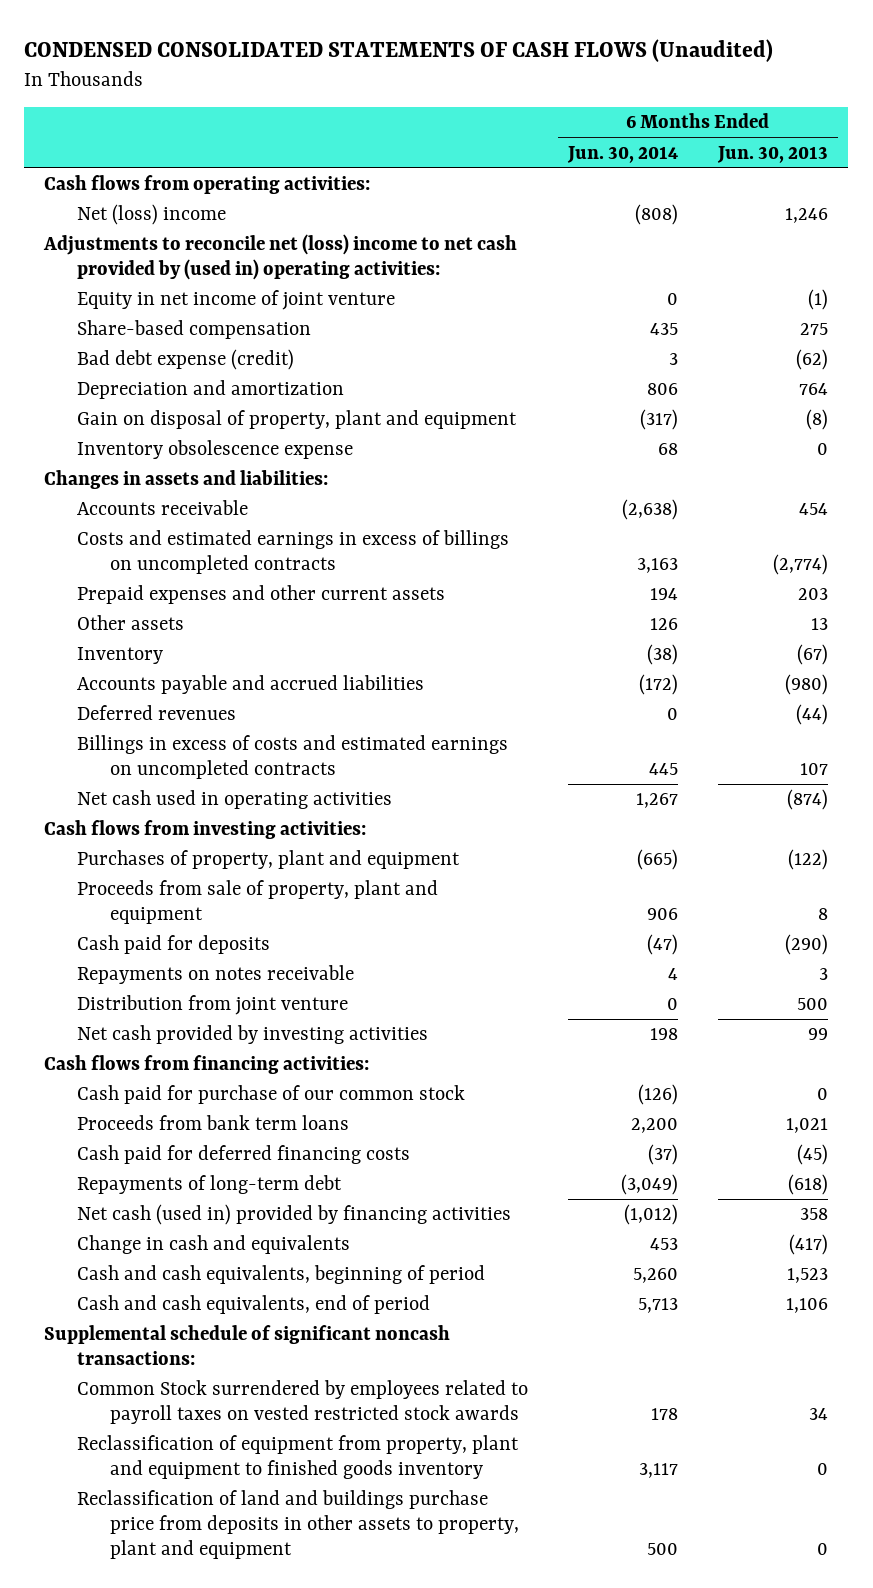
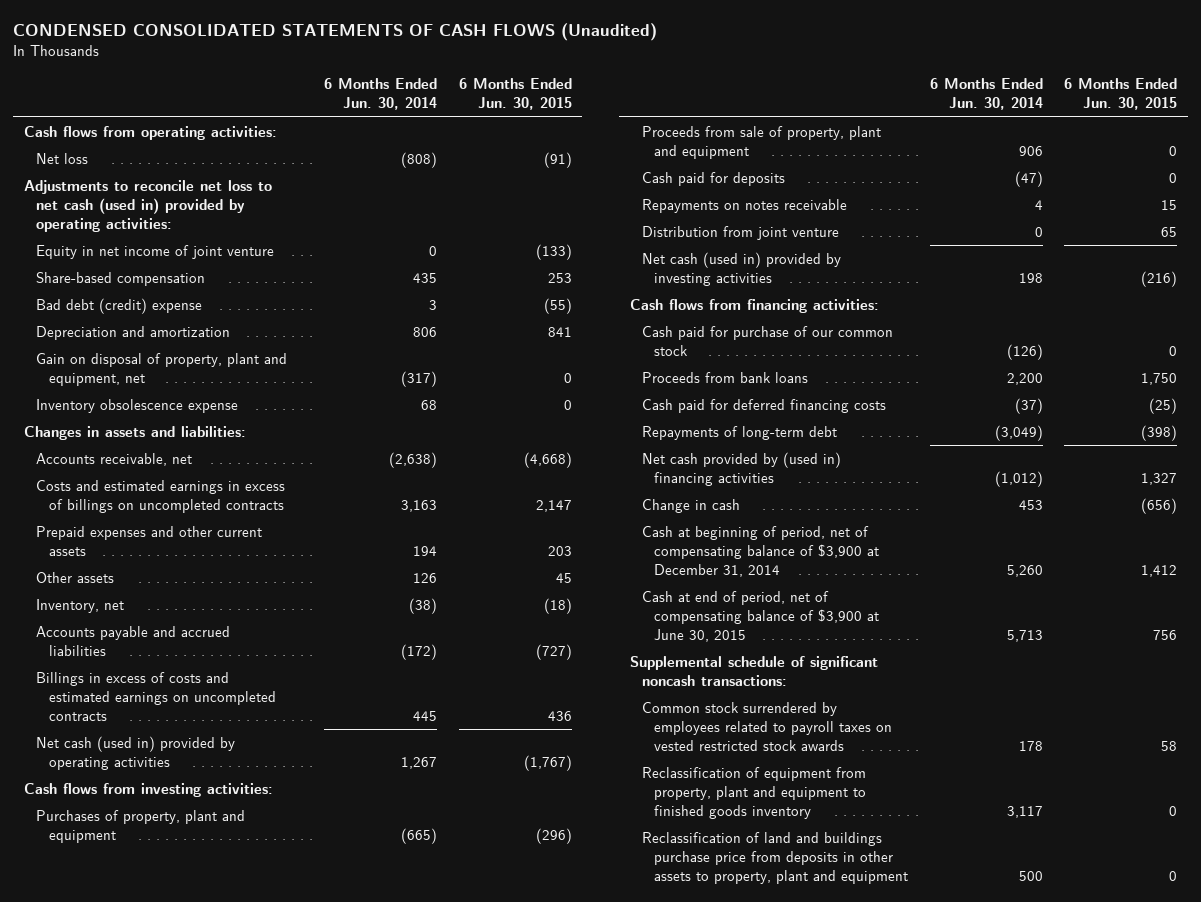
[717,145,829,163] Jun. 30, 2013 -> none
none -> [458,78,572,111] 6 Months Ended Jun. 30, 2015
[76,204,226,226] Net (loss) income -> [36,152,89,164] Net loss
[43,234,518,281] Adjustments to reconcile net (loss) income to net cash provided by (used in) operating activities: -> [24,179,273,232] Adjustments to reconcile net loss to net cash (used in) provided by operating activities:
[76,349,294,371] Bad debt expense (credit) -> [36,297,203,314] Bad debt (credit) expense
[76,410,517,430] Gain on disposal of property, plant and equipment -> [36,352,288,386] Gain on disposal of property, plant and equipment, net
[76,500,248,516] Accounts receivable -> [36,452,193,466] Accounts receivable, net
[76,647,163,665] Inventory -> [36,598,125,613] Inventory, net
[76,705,236,721] Deferred revenues -> none
[76,790,392,810] Net cash used in operating activities -> [36,735,236,770] Net cash (used in) provided by operating activities
[76,1025,428,1045] Net cash provided by investing activities -> [642,251,842,286] Net cash (used in) provided by investing activities
[76,1115,349,1131] Proceeds from bank term loans -> [642,371,809,383] Proceeds from bank loans
[76,1204,511,1226] Net cash (used in) provided by financing activities -> [642,451,842,486] Net cash provided by (used in) financing activities
[76,1235,350,1255] Change in cash and equivalents -> [642,498,741,513] Change in cash
[76,1265,485,1285] Cash and cash equivalents, beginning of period -> [642,525,880,577] Cash at beginning of period, net of compensating balance of $3,900 at December 31, 2014
[76,1295,430,1315] Cash and cash equivalents, end of period -> [642,590,880,642] Cash at end of period, net of compensating balance of $3,900 at June 30, 2015
[76,1380,528,1425] Common Stock surrendered by employees related to payroll taxes on vested restricted stock awards -> [642,701,893,751] Common stock surrendered by employees related to payroll taxes on vested restricted stock awards

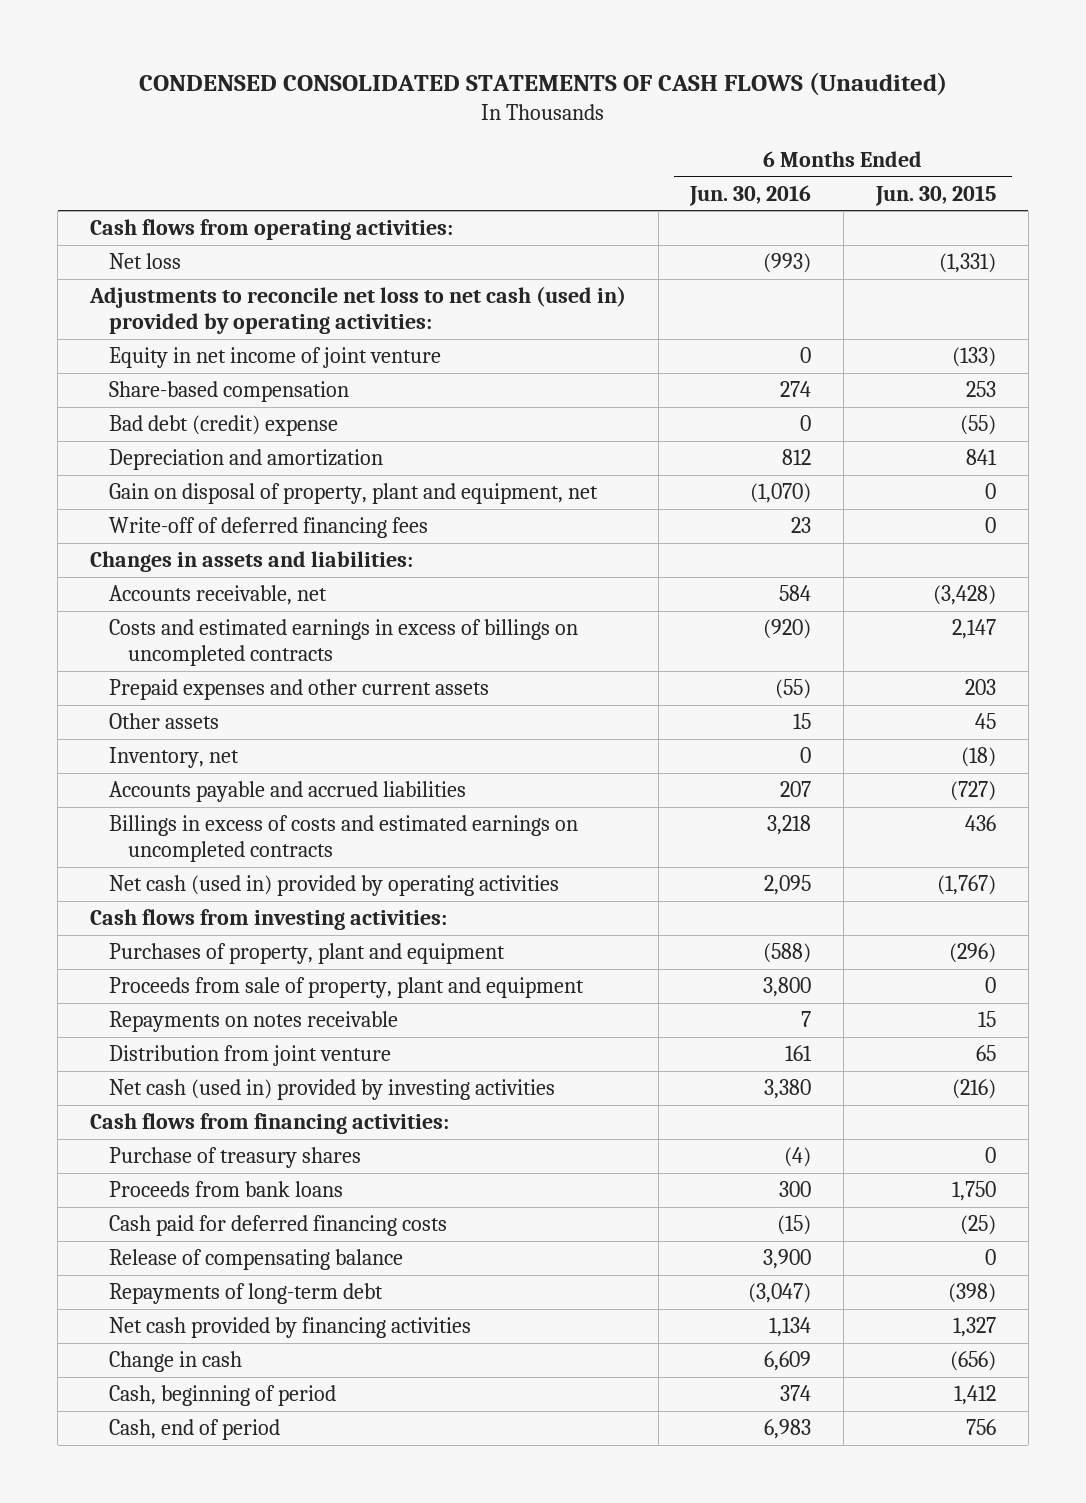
[324,78,438,111] 6 Months Ended Jun. 30, 2014 -> none
none -> [689,184,812,206] Jun. 30, 2016
[543,151,572,168] (91) -> [939,253,997,274] (1,331)
[36,398,239,413] Inventory obsolescence expense -> none
none -> [108,517,428,539] Write-off of deferred financing fees
[523,451,572,468] (4,668) -> [933,585,997,606] (3,428)
[642,171,786,186] Cash paid for deposits -> none
[642,325,894,356] Cash paid for purchase of our common stock -> [108,1147,361,1169] Purchase of treasury shares
none -> [108,1249,403,1271] Release of compensating balance
[642,451,842,486] Net cash provided by (used in) financing activities -> [108,1317,471,1339] Net cash provided by financing activities
[629,655,878,686] Supplemental schedule of significant noncash transactions: -> none
[642,701,893,751] Common stock surrendered by employees related to payroll taxes on vested restricted stock awards -> none
[642,766,867,819] Reclassification of equipment from property, plant and equipment to finished goods inventory -> none
[642,831,909,884] Reclassification of land and buildings purchase price from deposits in other assets to property, plant and equipment -> none
[642,525,880,577] Cash at beginning of period, net of compensating balance of $3,900 at December 31, 2014 -> [108,1385,336,1407] Cash, beginning of period
[642,590,880,642] Cash at end of period, net of compensating balance of $3,900 at June 30, 2015 -> [108,1419,280,1441] Cash, end of period

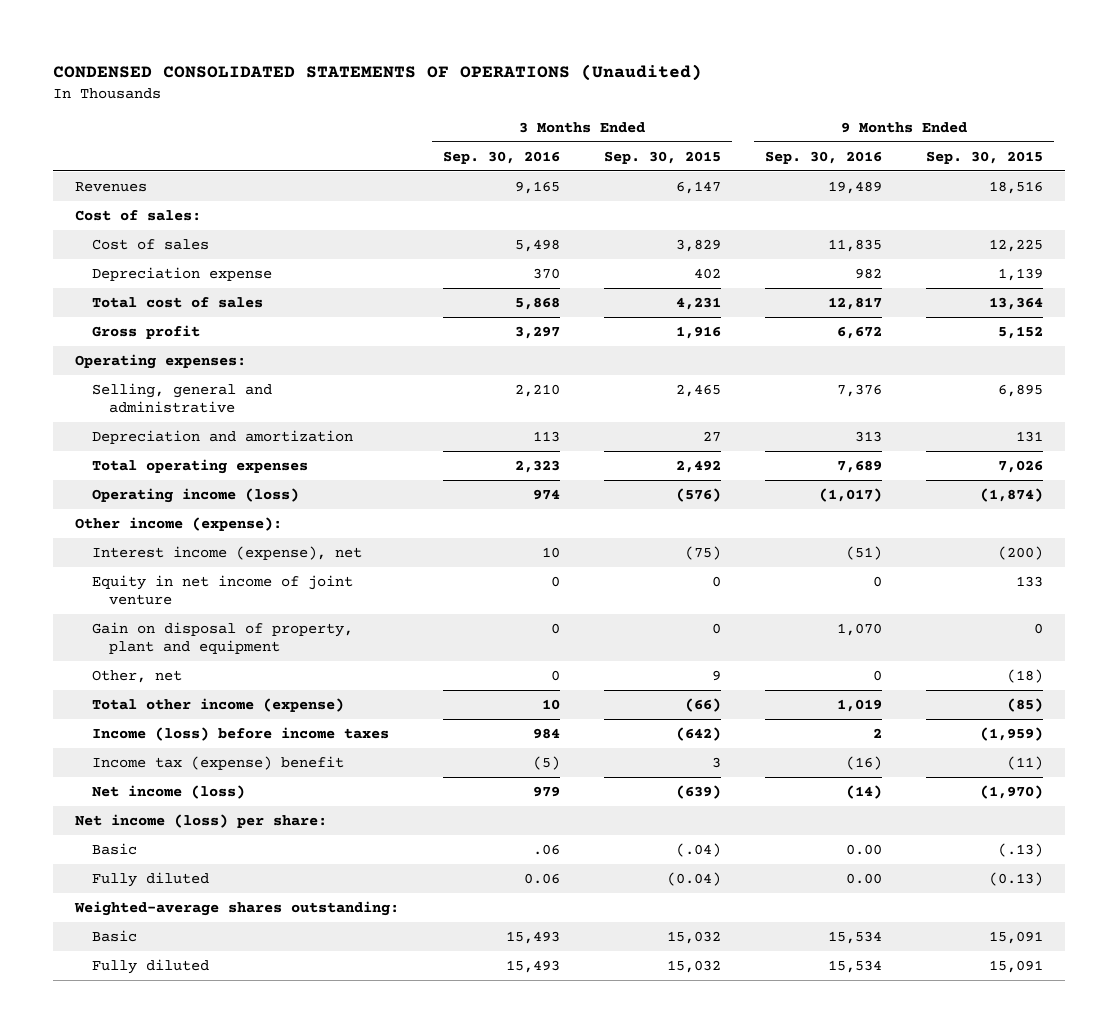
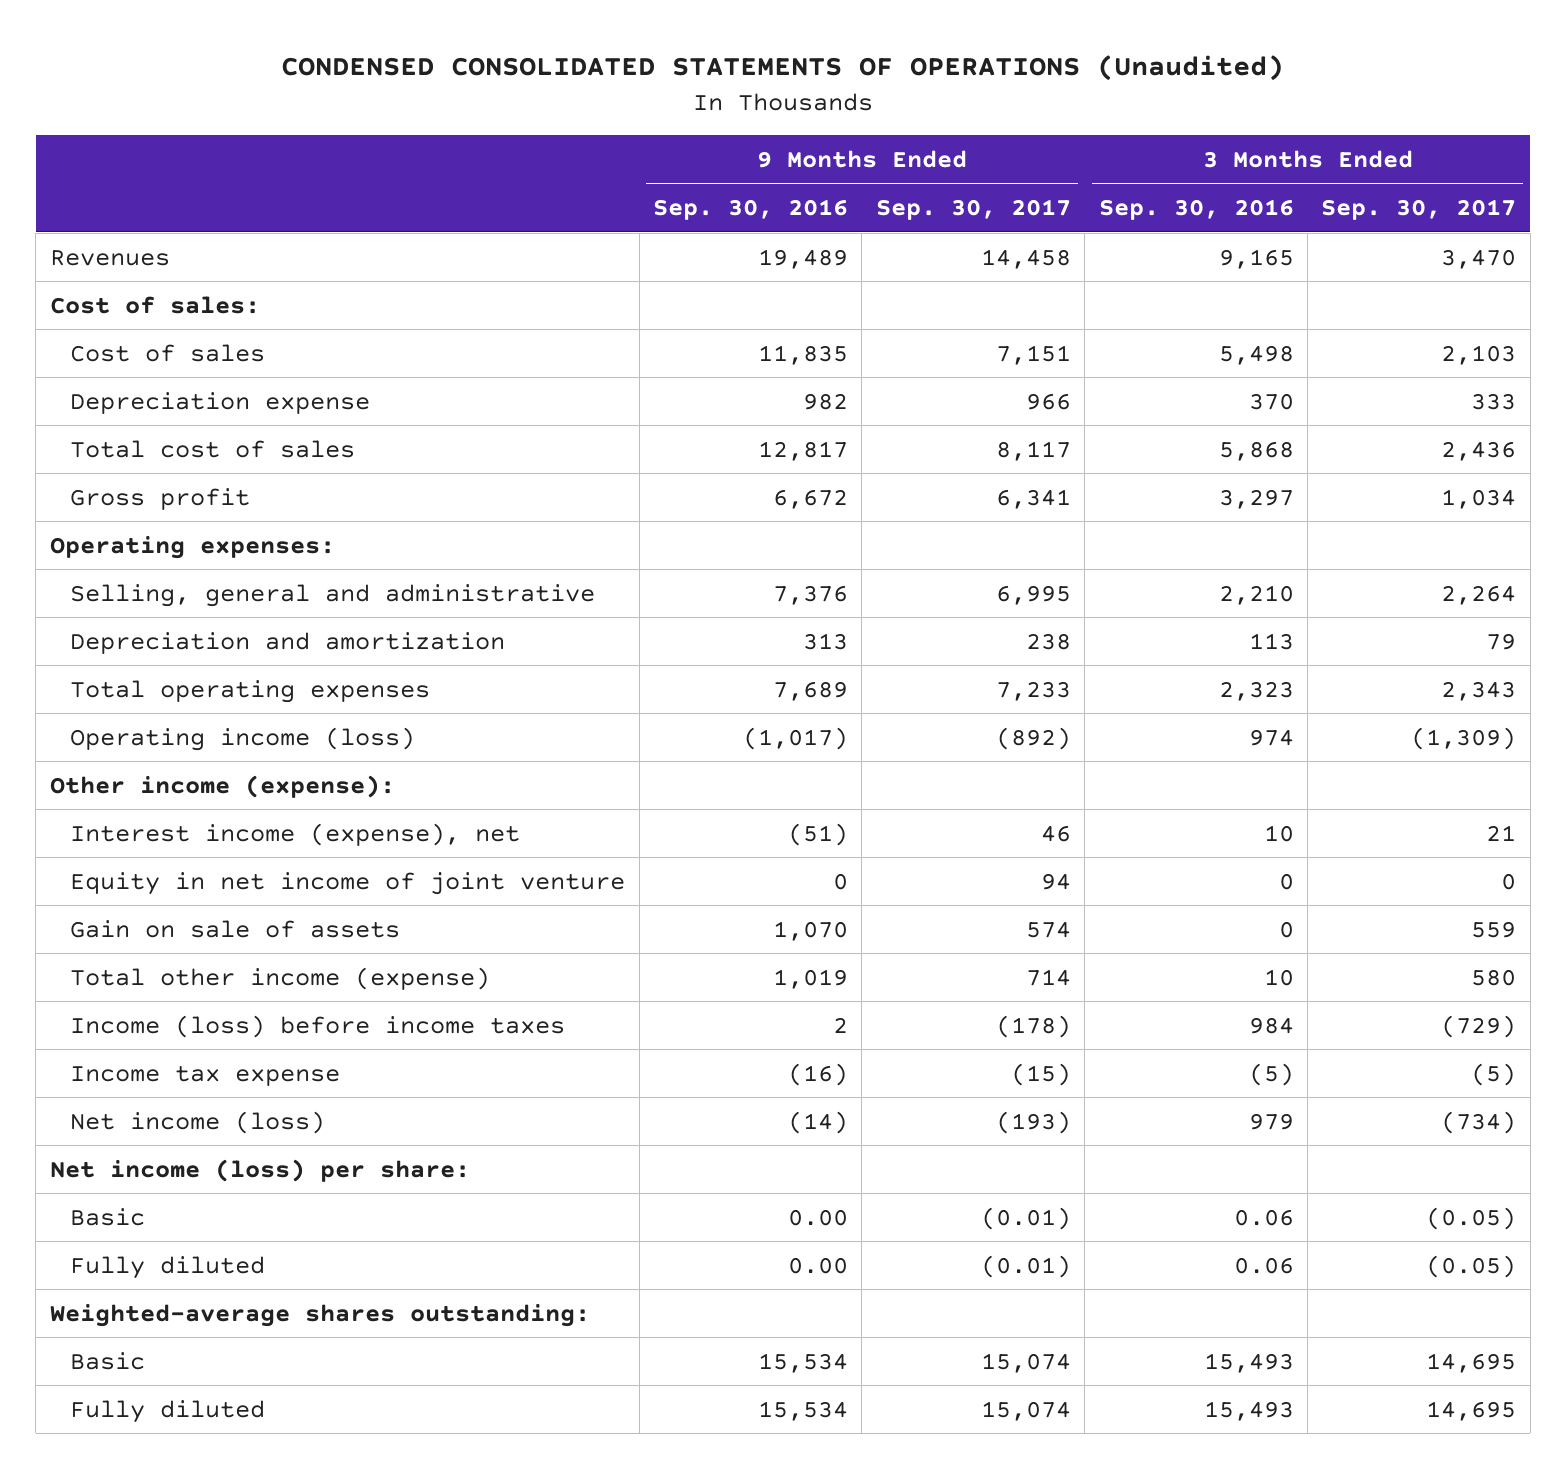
[603,150,721,164] Sep. 30, 2015 -> none
[926,150,1044,164] Sep. 30, 2015 -> none
none -> [875,199,1071,221] Sep. 30, 2017
none -> [1321,199,1517,221] Sep. 30, 2017
[92,621,354,655] Gain on disposal of property, plant and equipment -> none
[92,669,183,683] Other, net -> none
none -> [70,919,401,938] Gain on sale of assets
[92,755,345,770] Income tax (expense) benefit -> [70,1064,341,1086] Income tax expense
[532,843,560,855] .06 -> [1233,1208,1294,1226] 0.06

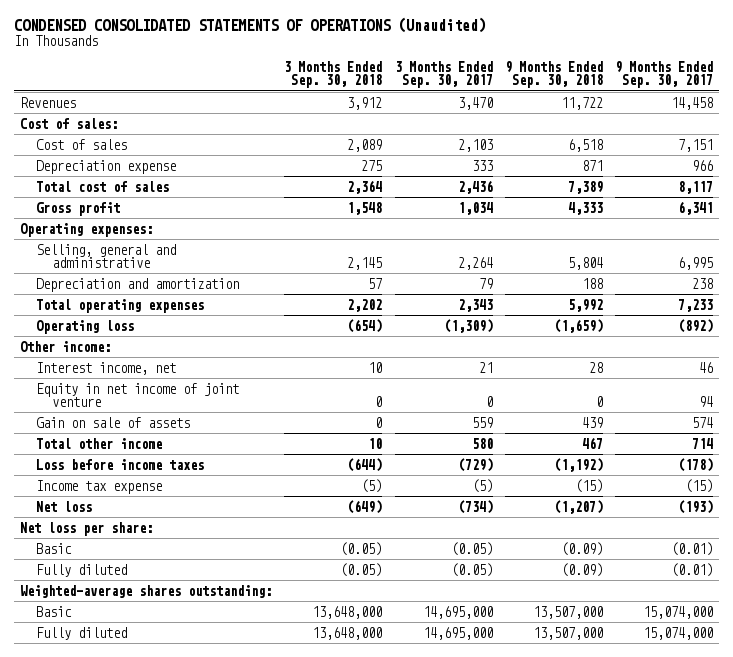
[653,199,849,221] Sep. 30, 2016 -> none
[1098,199,1294,221] Sep. 30, 2016 -> none
none -> [284,61,383,89] 3 Months Ended Sep. 30, 2018
none -> [504,61,603,89] 9 Months Ended Sep. 30, 2018
[70,726,416,751] Operating income (loss) -> [36,319,135,334] Operating loss
[49,774,395,798] Other income (expense): -> [20,340,112,352] Other income:
[70,822,521,846] Interest income (expense), net -> [36,361,177,375] Interest income, net
[70,966,491,990] Total other income (expense) -> [36,437,163,449] Total other income
[70,1014,566,1038] Income (loss) before income taxes -> [36,458,205,470] Loss before income taxes
[70,1110,326,1134] Net income (loss) -> [36,500,93,512] Net loss
[49,1158,470,1182] Net income (loss) per share: -> [20,521,154,536] Net loss per share:
[980,1352,1071,1373] 15,074 -> [642,605,713,619] 15,074,000
[1426,1352,1517,1373] 14,695 -> [422,605,493,619] 14,695,000
[980,1400,1071,1421] 15,074 -> [642,626,713,640] 15,074,000
[1426,1400,1517,1421] 14,695 -> [422,626,493,640] 14,695,000

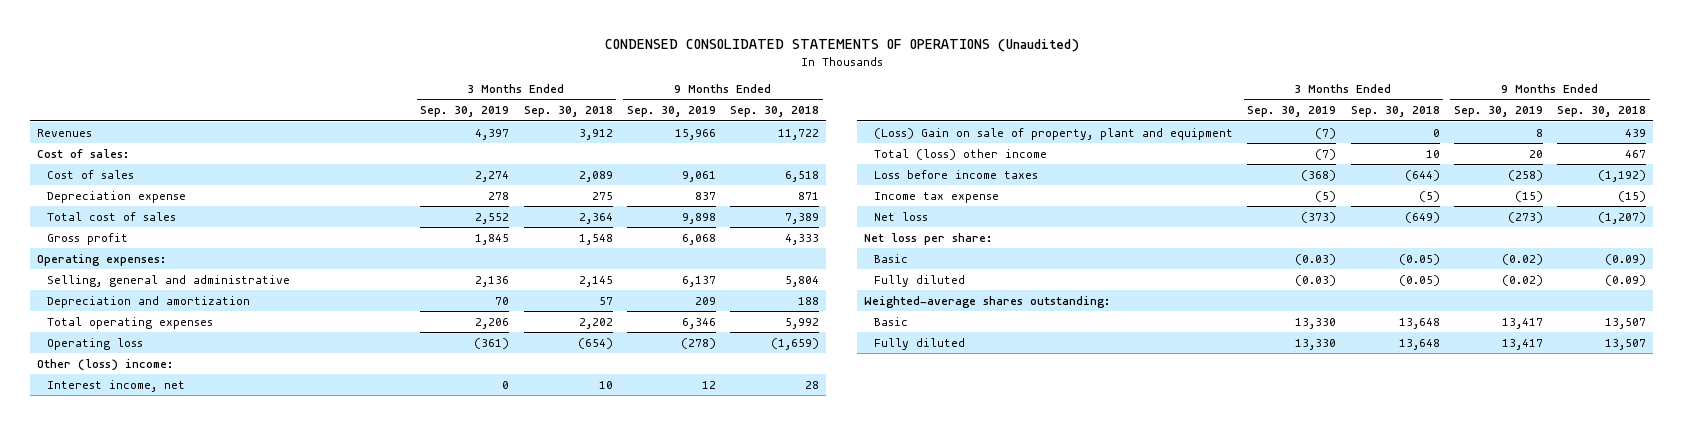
[394,61,493,89] 3 Months Ended Sep. 30, 2017 -> none
[614,61,713,89] 9 Months Ended Sep. 30, 2017 -> none
none -> [420,106,510,118] Sep. 30, 2019
none -> [626,106,716,118] Sep. 30, 2019
[20,340,112,352] Other income: -> [37,358,174,371] Other (loss) income:
[36,382,240,407] Equity in net income of joint venture -> none
[36,416,191,428] Gain on sale of assets -> [873,127,1233,140] (Loss) Gain on sale of property, plant and equipment
[36,437,163,449] Total other income -> [873,148,1047,160] Total (loss) other income
[312,605,383,619] 13,648,000 -> [1398,317,1440,329] 13,648
[532,605,603,619] 13,507,000 -> [1605,317,1647,329] 13,507
[312,626,383,640] 13,648,000 -> [1398,338,1440,350] 13,648
[532,626,603,640] 13,507,000 -> [1605,338,1647,350] 13,507

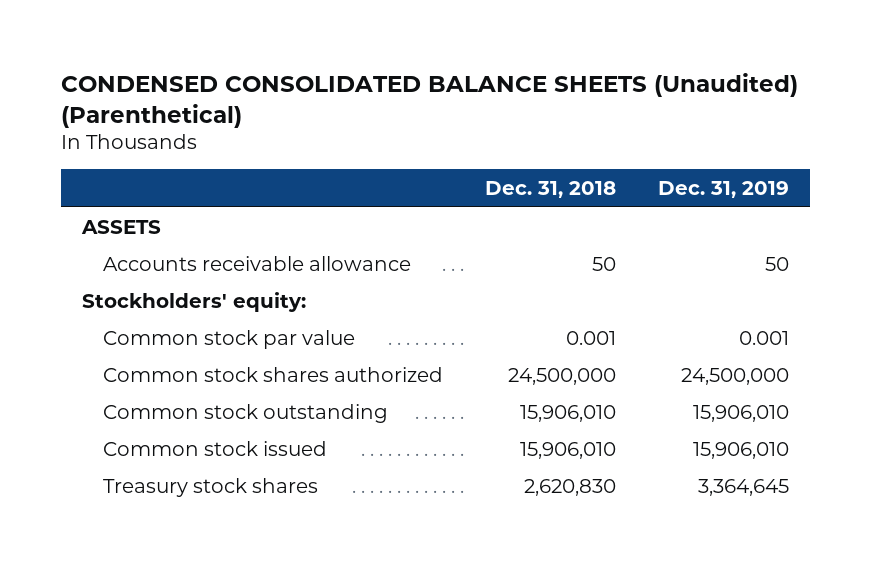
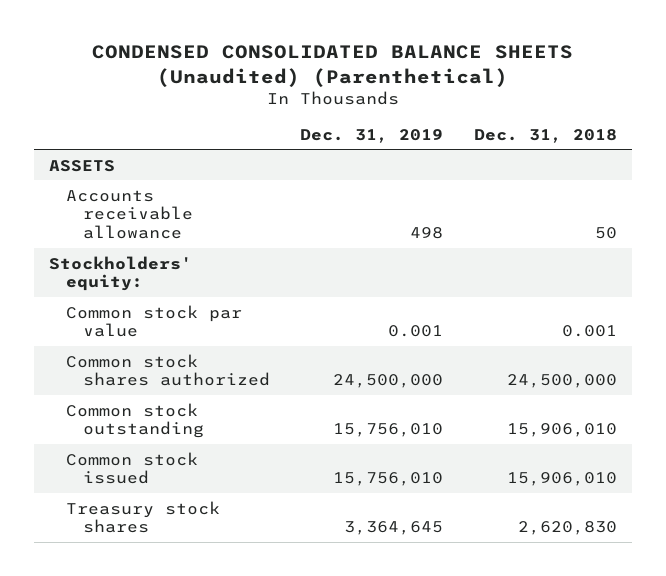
[765,256,790,271] 50 -> [410,226,444,239] 498
[693,404,790,422] 15,906,010 -> [333,423,444,438] 15,756,010
[693,441,790,459] 15,906,010 -> [333,472,444,487] 15,756,010

